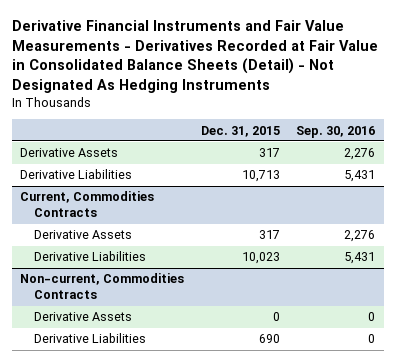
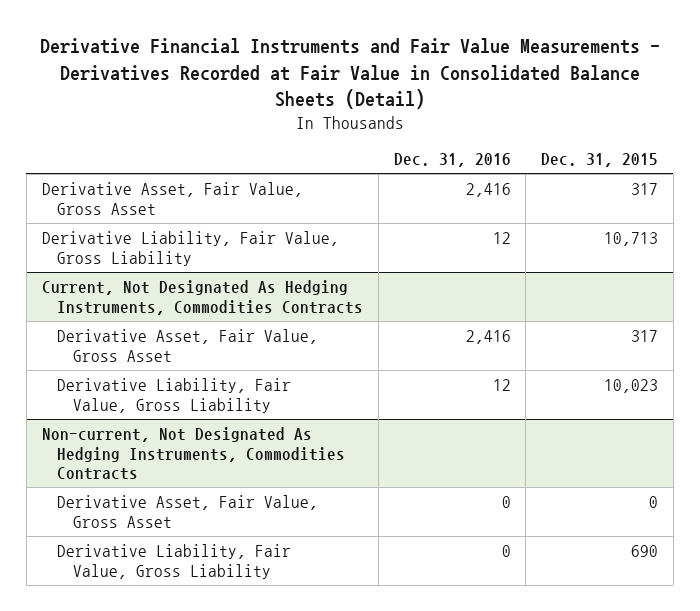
[11,20,378,93] Derivative Financial Instruments and Fair Value Measurements - Derivatives Recorded at Fair Value in Consolidated Balance Sheets (Detail) - Not Designated As Hedging Instruments -> [39,38,660,109] Derivative Financial Instruments and Fair Value Measurements - Derivatives Recorded at Fair Value in Consolidated Balance Sheets (Detail)
[296,125,376,138] Sep. 30, 2016 -> none
none -> [393,153,511,168] Dec. 31, 2016
[20,191,155,218] Current, Commodities Contracts -> none
[20,273,185,300] Non-current, Commodities Contracts -> none
[20,148,119,158] Derivative Assets -> [41,181,303,215] Derivative Asset, Fair Value, Gross Asset
[20,169,133,180] Derivative Liabilities -> [41,230,339,266] Derivative Liability, Fair Value, Gross Liability
none -> [41,279,364,315] Current, Not Designated As Hedging Instruments, Commodities Contracts
[34,230,133,240] Derivative Assets -> [57,328,319,362] Derivative Asset, Fair Value, Gross Asset
[34,251,147,262] Derivative Liabilities -> [57,377,292,413] Derivative Liability, Fair Value, Gross Liability
none -> [41,426,346,481] Non-current, Not Designated As Hedging Instruments, Commodities Contracts
[34,312,133,322] Derivative Assets -> [57,494,319,528] Derivative Asset, Fair Value, Gross Asset
[34,333,147,344] Derivative Liabilities -> [57,543,292,579] Derivative Liability, Fair Value, Gross Liability

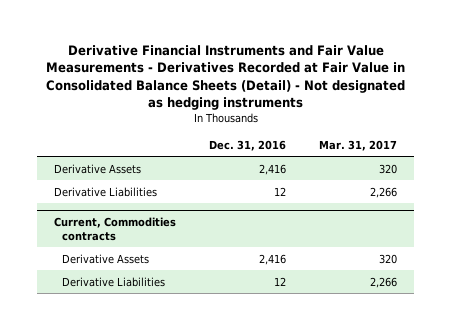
[39,38,660,109] Derivative Financial Instruments and Fair Value Measurements - Derivatives Recorded at Fair Value in Consolidated Balance Sheets (Detail) -> [45,44,405,111] Derivative Financial Instruments and Fair Value Measurements - Derivatives Recorded at Fair Value in Consolidated Balance Sheets (Detail) - Not designated as hedging instruments
[541,153,659,168] Dec. 31, 2015 -> none
none -> [319,140,398,152] Mar. 31, 2017
[41,279,364,315] Current, Not Designated As Hedging Instruments, Commodities Contracts -> none
[41,426,346,481] Non-current, Not Designated As Hedging Instruments, Commodities Contracts -> none
[57,494,319,528] Derivative Asset, Fair Value, Gross Asset -> none
[57,543,292,579] Derivative Liability, Fair Value, Gross Liability -> none
[41,181,303,215] Derivative Asset, Fair Value, Gross Asset -> [54,163,142,174] Derivative Assets
[41,230,339,266] Derivative Liability, Fair Value, Gross Liability -> [54,186,158,197] Derivative Liabilities
none -> [54,216,177,241] Current, Commodities contracts
[57,328,319,362] Derivative Asset, Fair Value, Gross Asset -> [62,253,150,264] Derivative Assets
[57,377,292,413] Derivative Liability, Fair Value, Gross Liability -> [62,276,166,287] Derivative Liabilities

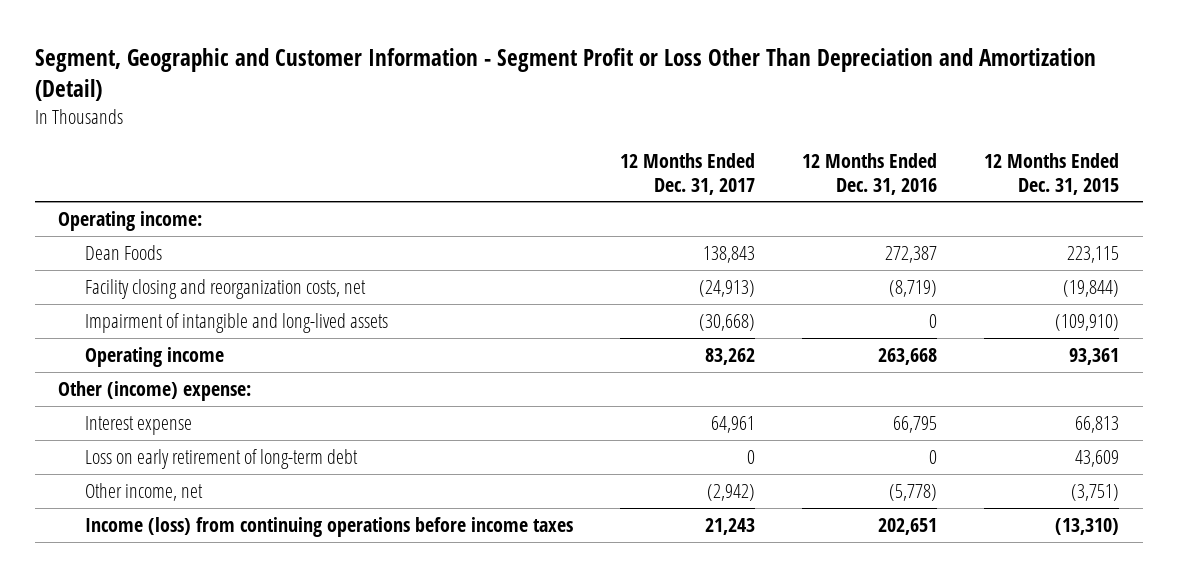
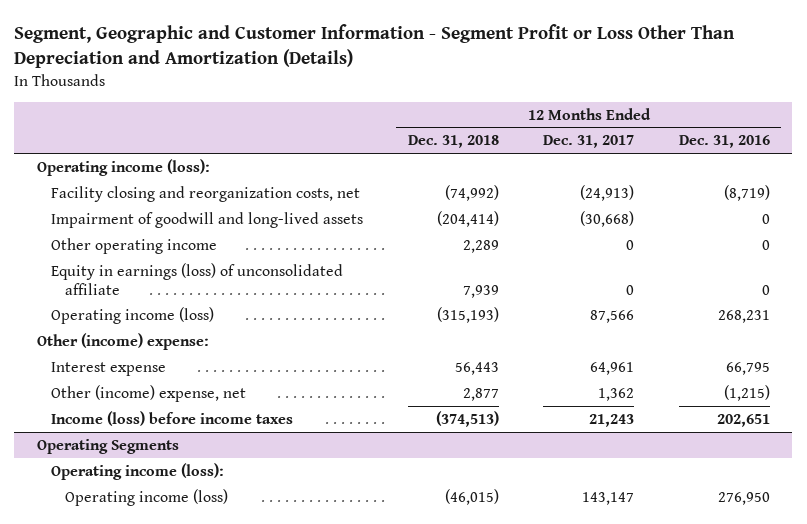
[34,47,1096,101] Segment, Geographic and Customer Information - Segment Profit or Loss Other Than Depreciation and Amortization (Detail) -> [14,24,736,69] Segment, Geographic and Customer Information - Segment Profit or Loss Other Than Depreciation and Amortization (Details)
[984,152,1120,195] 12 Months Ended Dec. 31, 2015 -> none
none -> [407,135,499,149] Dec. 31, 2018
[85,245,163,261] Dean Foods -> none
[58,211,203,232] Operating income: -> [36,158,210,176] Operating income (loss):
[85,313,389,334] Impairment of intangible and long-lived assets -> [50,211,363,228] Impairment of goodwill and long-lived assets
none -> [50,237,217,254] Other operating income
none -> [50,262,343,295] Equity in earnings (loss) of unconsolidated affiliate
[85,347,225,368] Operating income -> [50,306,214,324] Operating income (loss)
[705,348,756,366] 83,262 -> [590,309,635,323] 87,566
[878,348,938,366] 263,668 -> [718,309,771,323] 268,231
[85,449,359,470] Loss on early retirement of long-term debt -> none
[85,483,204,502] Other income, net -> [50,384,246,402] Other (income) expense, net
[707,484,756,502] (2,942) -> [598,387,635,401] 1,362
[889,484,938,502] (5,778) -> [724,384,771,401] (1,215)
[85,517,574,538] Income (loss) from continuing operations before income taxes -> [50,410,293,426] Income (loss) before income taxes
none -> [36,438,179,454] Operating Segments
none -> [50,462,224,480] Operating income (loss):
none -> [65,488,229,506] Operating income (loss)

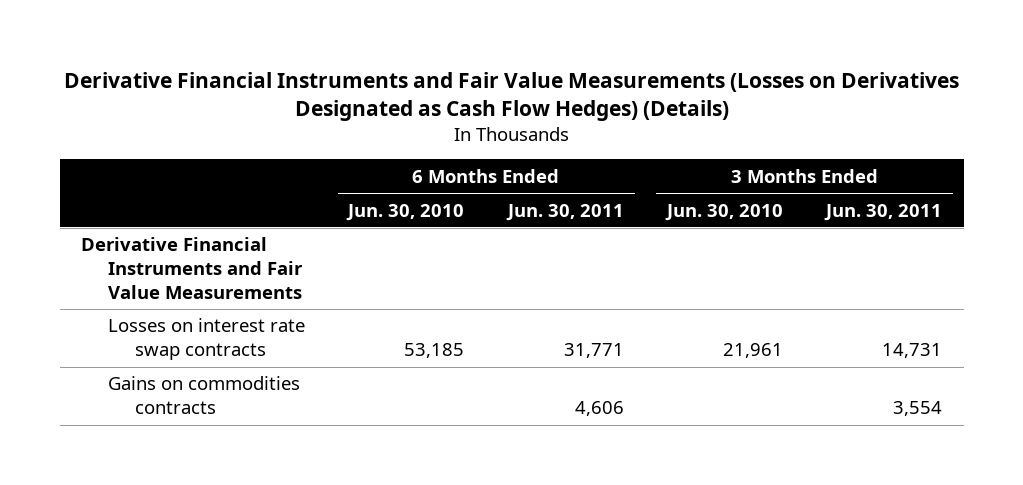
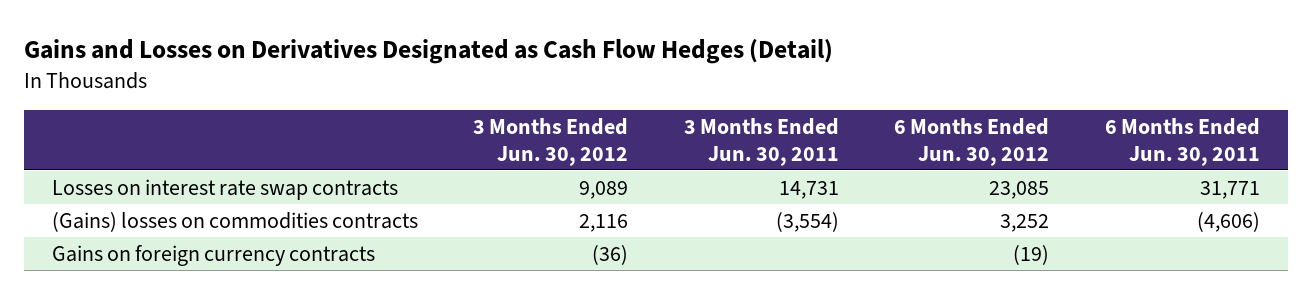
[63,71,959,122] Derivative Financial Instruments and Fair Value Measurements (Losses on Derivatives Designated as Cash Flow Hedges) (Details) -> [24,39,834,65] Gains and Losses on Derivatives Designated as Cash Flow Hedges (Detail)
[346,203,465,221] Jun. 30, 2010 -> none
[664,203,783,221] Jun. 30, 2010 -> none
none -> [473,117,629,166] 3 Months Ended Jun. 30, 2012
none -> [894,117,1050,166] 6 Months Ended Jun. 30, 2012
[81,237,304,300] Derivative Financial Instruments and Fair Value Measurements -> none
[108,376,301,415] Gains on commodities contracts -> [51,211,418,232] (Gains) losses on commodities contracts
[574,401,624,417] 4,606 -> [1196,211,1260,232] (4,606)
[893,401,943,417] 3,554 -> [775,211,839,232] (3,554)
none -> [51,244,375,266] Gains on foreign currency contracts

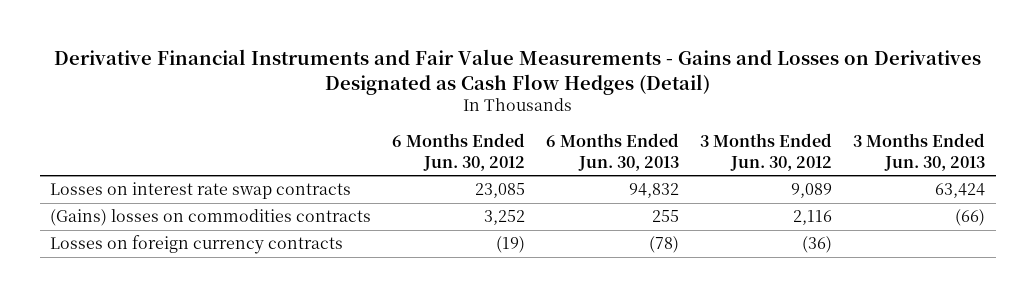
[24,39,834,65] Gains and Losses on Derivatives Designated as Cash Flow Hedges (Detail) -> [53,48,981,95] Derivative Financial Instruments and Fair Value Measurements - Gains and Losses on Derivatives Designated as Cash Flow Hedges (Detail)
[683,117,839,166] 3 Months Ended Jun. 30, 2011 -> none
[1104,117,1260,166] 6 Months Ended Jun. 30, 2011 -> none
none -> [546,132,680,171] 6 Months Ended Jun. 30, 2013
none -> [853,132,986,171] 3 Months Ended Jun. 30, 2013
[51,244,375,266] Gains on foreign currency contracts -> [50,235,344,255] Losses on foreign currency contracts

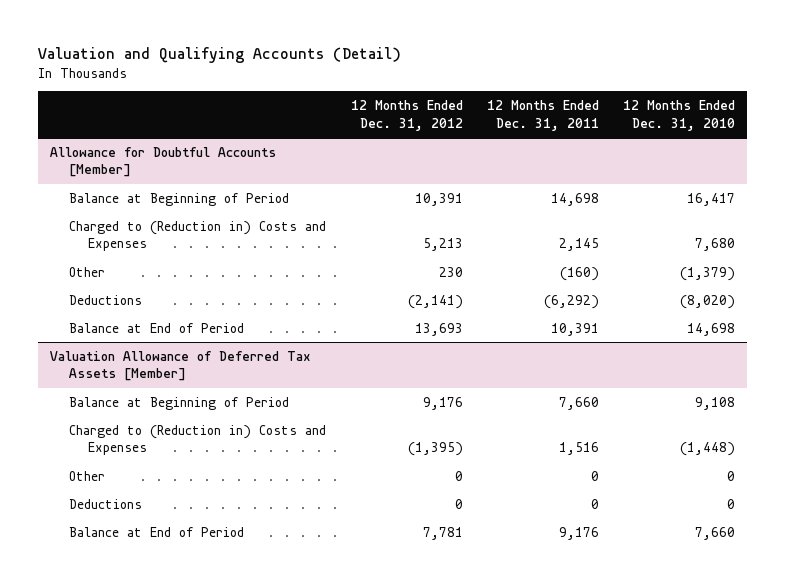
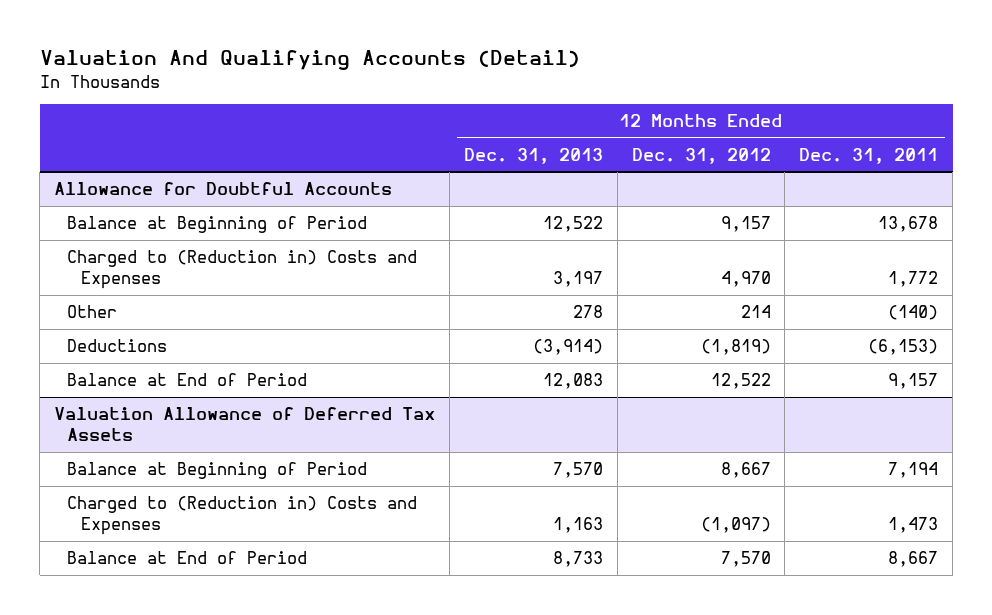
[38,47,402,64] Valuation and Qualifying Accounts (Detail) -> [39,50,580,71] Valuation And Qualifying Accounts (Detail)
[623,100,736,131] 12 Months Ended Dec. 31, 2010 -> none
none -> [463,147,603,164] Dec. 31, 2013
[69,470,106,481] Other -> none
[69,498,143,509] Deductions -> none
[50,146,277,178] Allowance for Doubtful Accounts [Member] -> [54,182,393,196] Allowance for Doubtful Accounts
[414,192,463,206] 10,391 -> [720,216,771,233] 9,157
[550,192,599,206] 14,698 -> [878,216,939,233] 13,678
[422,238,463,252] 5,213 -> [720,271,771,288] 4,970
[558,238,599,252] 2,145 -> [888,271,939,288] 1,772
[438,266,463,277] 230 -> [740,305,771,319] 214
[559,266,599,281] (160) -> [888,305,939,321] (140)
[407,294,463,309] (2,141) -> [700,339,771,356] (1,819)
[543,294,599,309] (6,292) -> [868,339,939,356] (6,153)
[414,322,463,336] 13,693 -> [710,373,771,390] 12,522
[550,322,599,336] 10,391 -> [888,373,939,390] 9,157
[50,350,312,382] Valuation Allowance of Deferred Tax Assets [Member] -> [54,407,436,442] Valuation Allowance of Deferred Tax Assets
[422,396,463,410] 9,176 -> [720,462,771,479] 8,667
[558,396,599,410] 7,660 -> [888,462,939,479] 7,194
[407,442,463,457] (1,395) -> [700,517,771,534] (1,097)
[558,442,599,456] 1,516 -> [888,517,939,534] 1,473
[422,526,463,540] 7,781 -> [720,551,771,568] 7,570
[558,526,599,540] 9,176 -> [888,551,939,568] 8,667

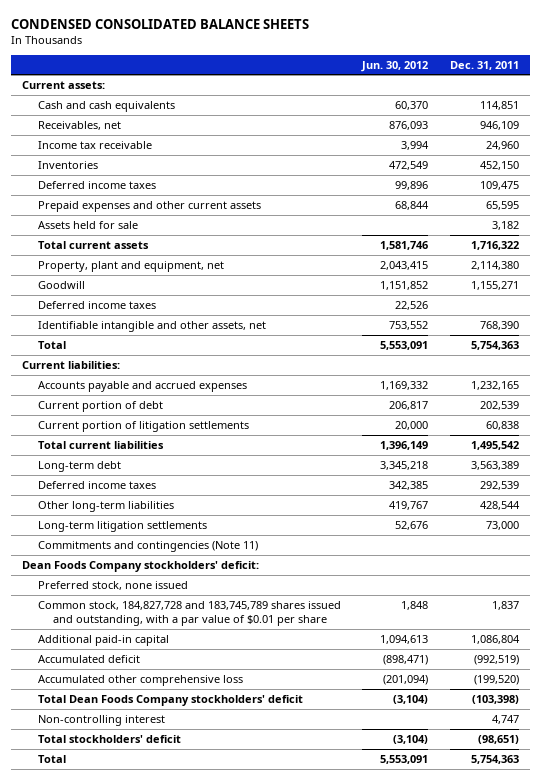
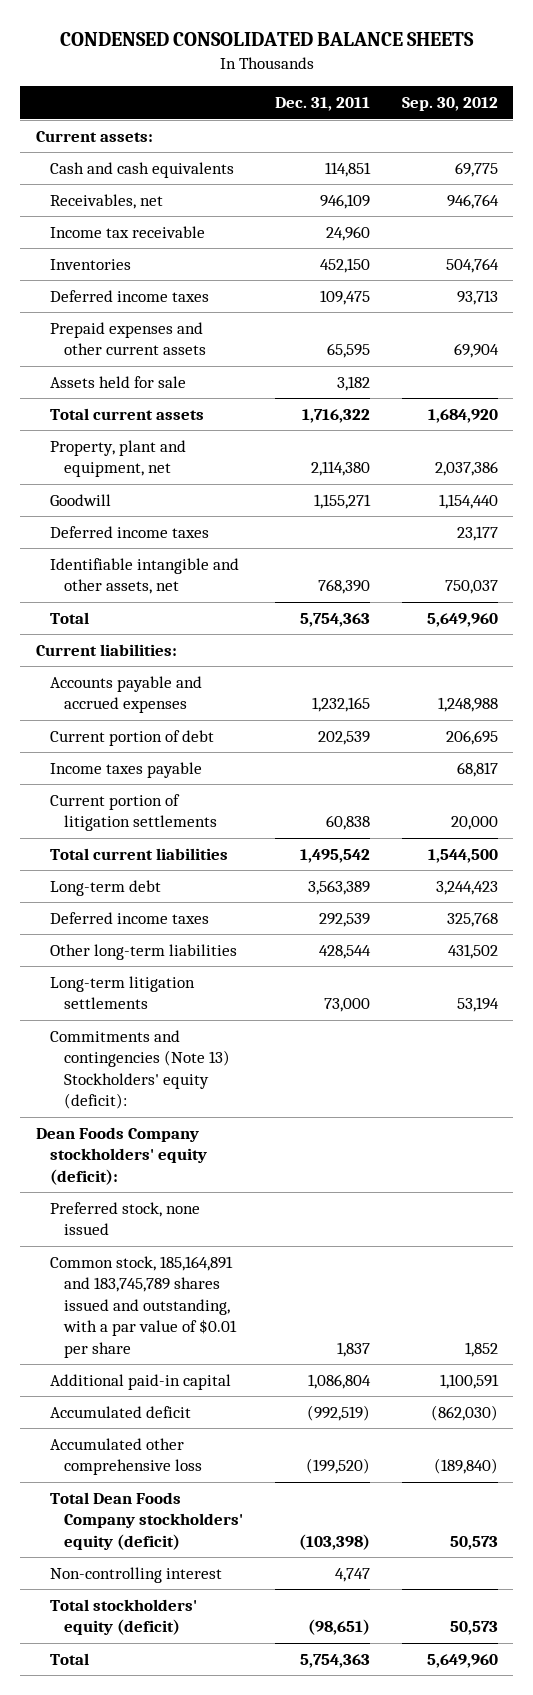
[361,60,429,72] Jun. 30, 2012 -> none
none -> [401,97,498,112] Sep. 30, 2012
none -> [49,762,202,779] Income taxes payable
[37,540,258,552] Commitments and contingencies (Note 11) -> [49,1030,231,1110] Commitments and contingencies (Note 13) Stockholders' equity (deficit):
[21,560,259,572] Dean Foods Company stockholders' deficit: -> [35,1127,207,1185] Dean Foods Company stockholders' equity (deficit):
[37,600,341,626] Common stock, 184,827,728 and 183,745,789 shares issued and outstanding, with a par value of $0.01 per share -> [49,1256,238,1358] Common stock, 185,164,891 and 183,745,789 shares issued and outstanding, with a par value of $0.01 per share
[37,694,303,706] Total Dean Foods Company stockholders' deficit -> [49,1492,244,1550] Total Dean Foods Company stockholders' equity (deficit)
[37,734,181,743] Total stockholders' deficit -> [49,1599,197,1636] Total stockholders' equity (deficit)

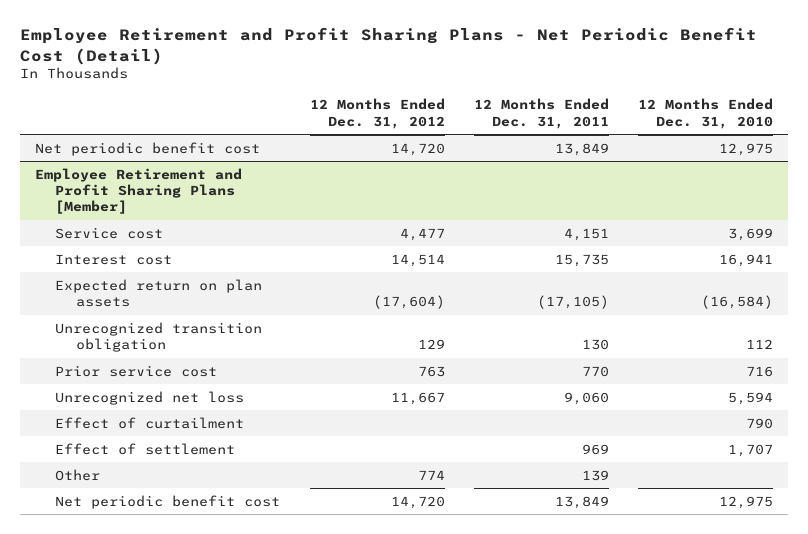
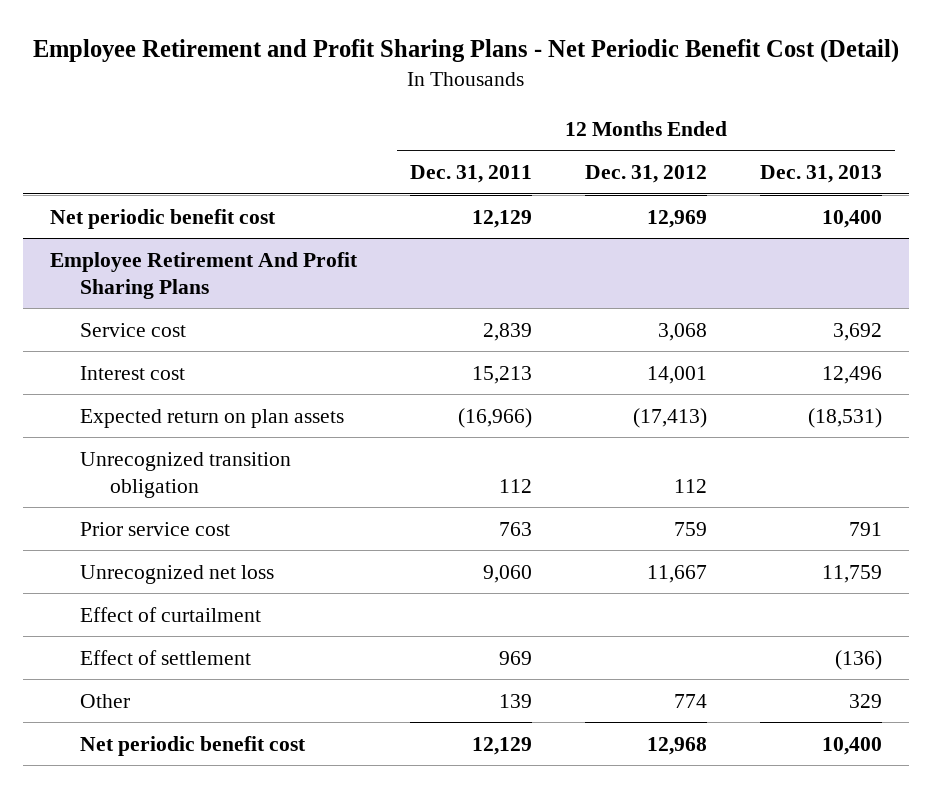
[638,98,774,129] 12 Months Ended Dec. 31, 2010 -> none
none -> [760,165,883,184] Dec. 31, 2013
[390,142,445,156] 14,720 -> [647,209,708,228] 12,969
[554,142,609,156] 13,849 -> [471,209,532,228] 12,129
[34,167,242,215] Employee Retirement and Profit Sharing Plans [Member] -> [49,251,358,299] Employee Retirement And Profit Sharing Plans
[399,227,445,241] 4,477 -> [658,322,708,341] 3,068
[563,227,609,241] 4,151 -> [482,322,532,341] 2,839
[390,253,445,267] 14,514 -> [647,365,708,384] 14,001
[554,253,609,267] 15,735 -> [471,365,532,384] 15,213
[372,295,445,310] (17,604) -> [633,407,708,428] (17,413)
[536,295,609,310] (17,105) -> [457,407,532,428] (16,966)
[417,339,445,350] 129 -> [674,478,708,493] 112
[581,339,609,351] 130 -> [498,478,532,493] 112
[417,365,445,377] 763 -> [674,521,708,536] 759
[581,365,609,377] 770 -> [498,521,532,536] 763
[390,495,445,509] 14,720 -> [647,736,708,755] 12,968
[554,495,609,509] 13,849 -> [471,736,532,755] 12,129

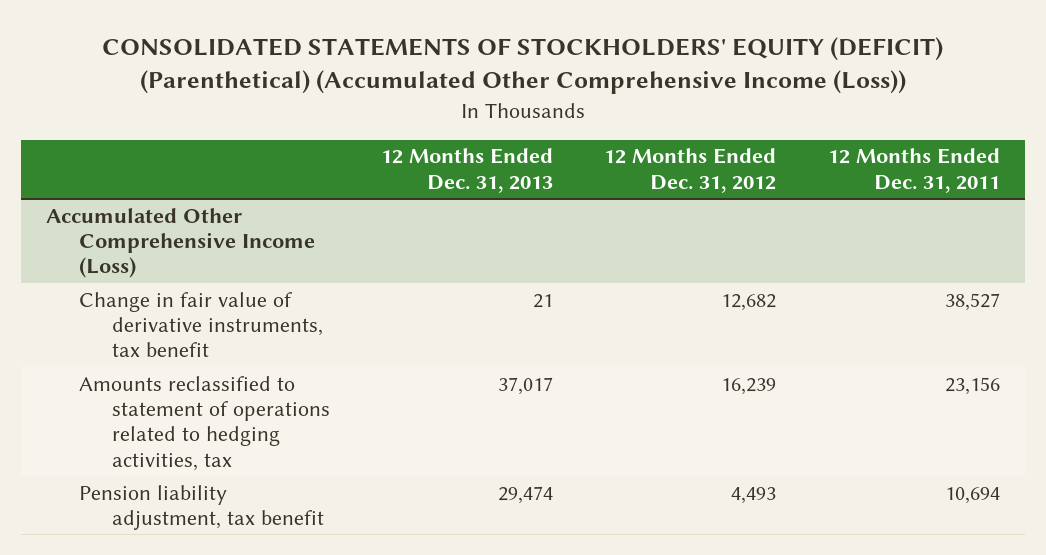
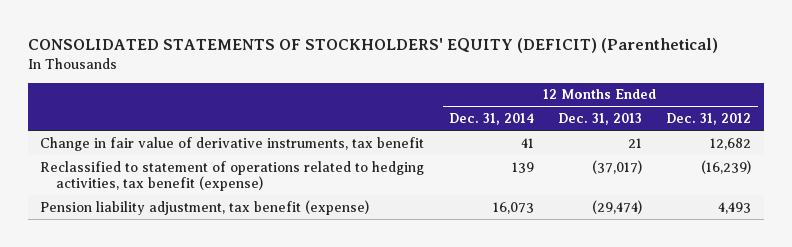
[101,36,943,95] CONSOLIDATED STATEMENTS OF STOCKHOLDERS' EQUITY (DEFICIT) (Parenthetical) (Accumulated Other Comprehensive Income (Loss)) -> [28,37,719,53] CONSOLIDATED STATEMENTS OF STOCKHOLDERS' EQUITY (DEFICIT) (Parenthetical)
[827,148,1000,193] 12 Months Ended Dec. 31, 2011 -> none
none -> [448,113,534,126] Dec. 31, 2014
[46,207,316,279] Accumulated Other Comprehensive Income (Loss) -> none
[79,375,330,471] Amounts reclassified to statement of operations related to hedging activities, tax -> [40,160,425,191] Reclassified to statement of operations related to hedging activities, tax benefit (expense)
[498,376,554,395] 37,017 -> [592,159,643,174] (37,017)
[721,377,777,395] 16,239 -> [701,159,752,174] (16,239)
[79,484,324,530] Pension liability adjustment, tax benefit -> [40,199,370,215] Pension liability adjustment, tax benefit (expense)
[498,485,554,504] 29,474 -> [592,199,643,214] (29,474)

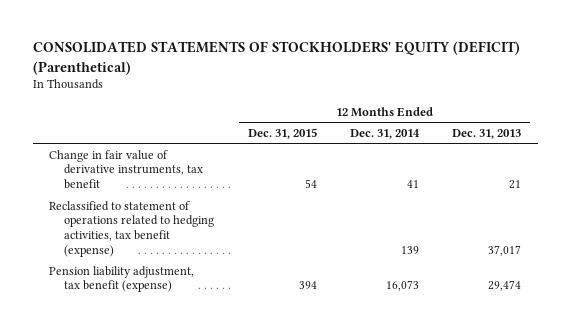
[666,113,752,126] Dec. 31, 2012 -> none
none -> [247,127,317,139] Dec. 31, 2015
[592,159,643,174] (37,017) -> [488,244,522,256] 37,017
[592,199,643,214] (29,474) -> [488,280,522,292] 29,474

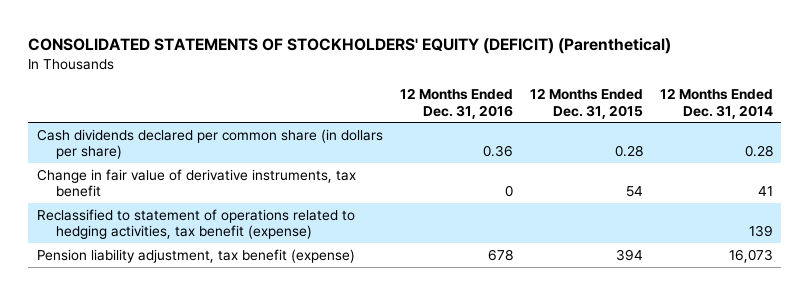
[452,128,522,139] Dec. 31, 2013 -> none
none -> [399,88,513,119] 12 Months Ended Dec. 31, 2016
none -> [36,128,383,160] Cash dividends declared per common share (in dollars per share)

